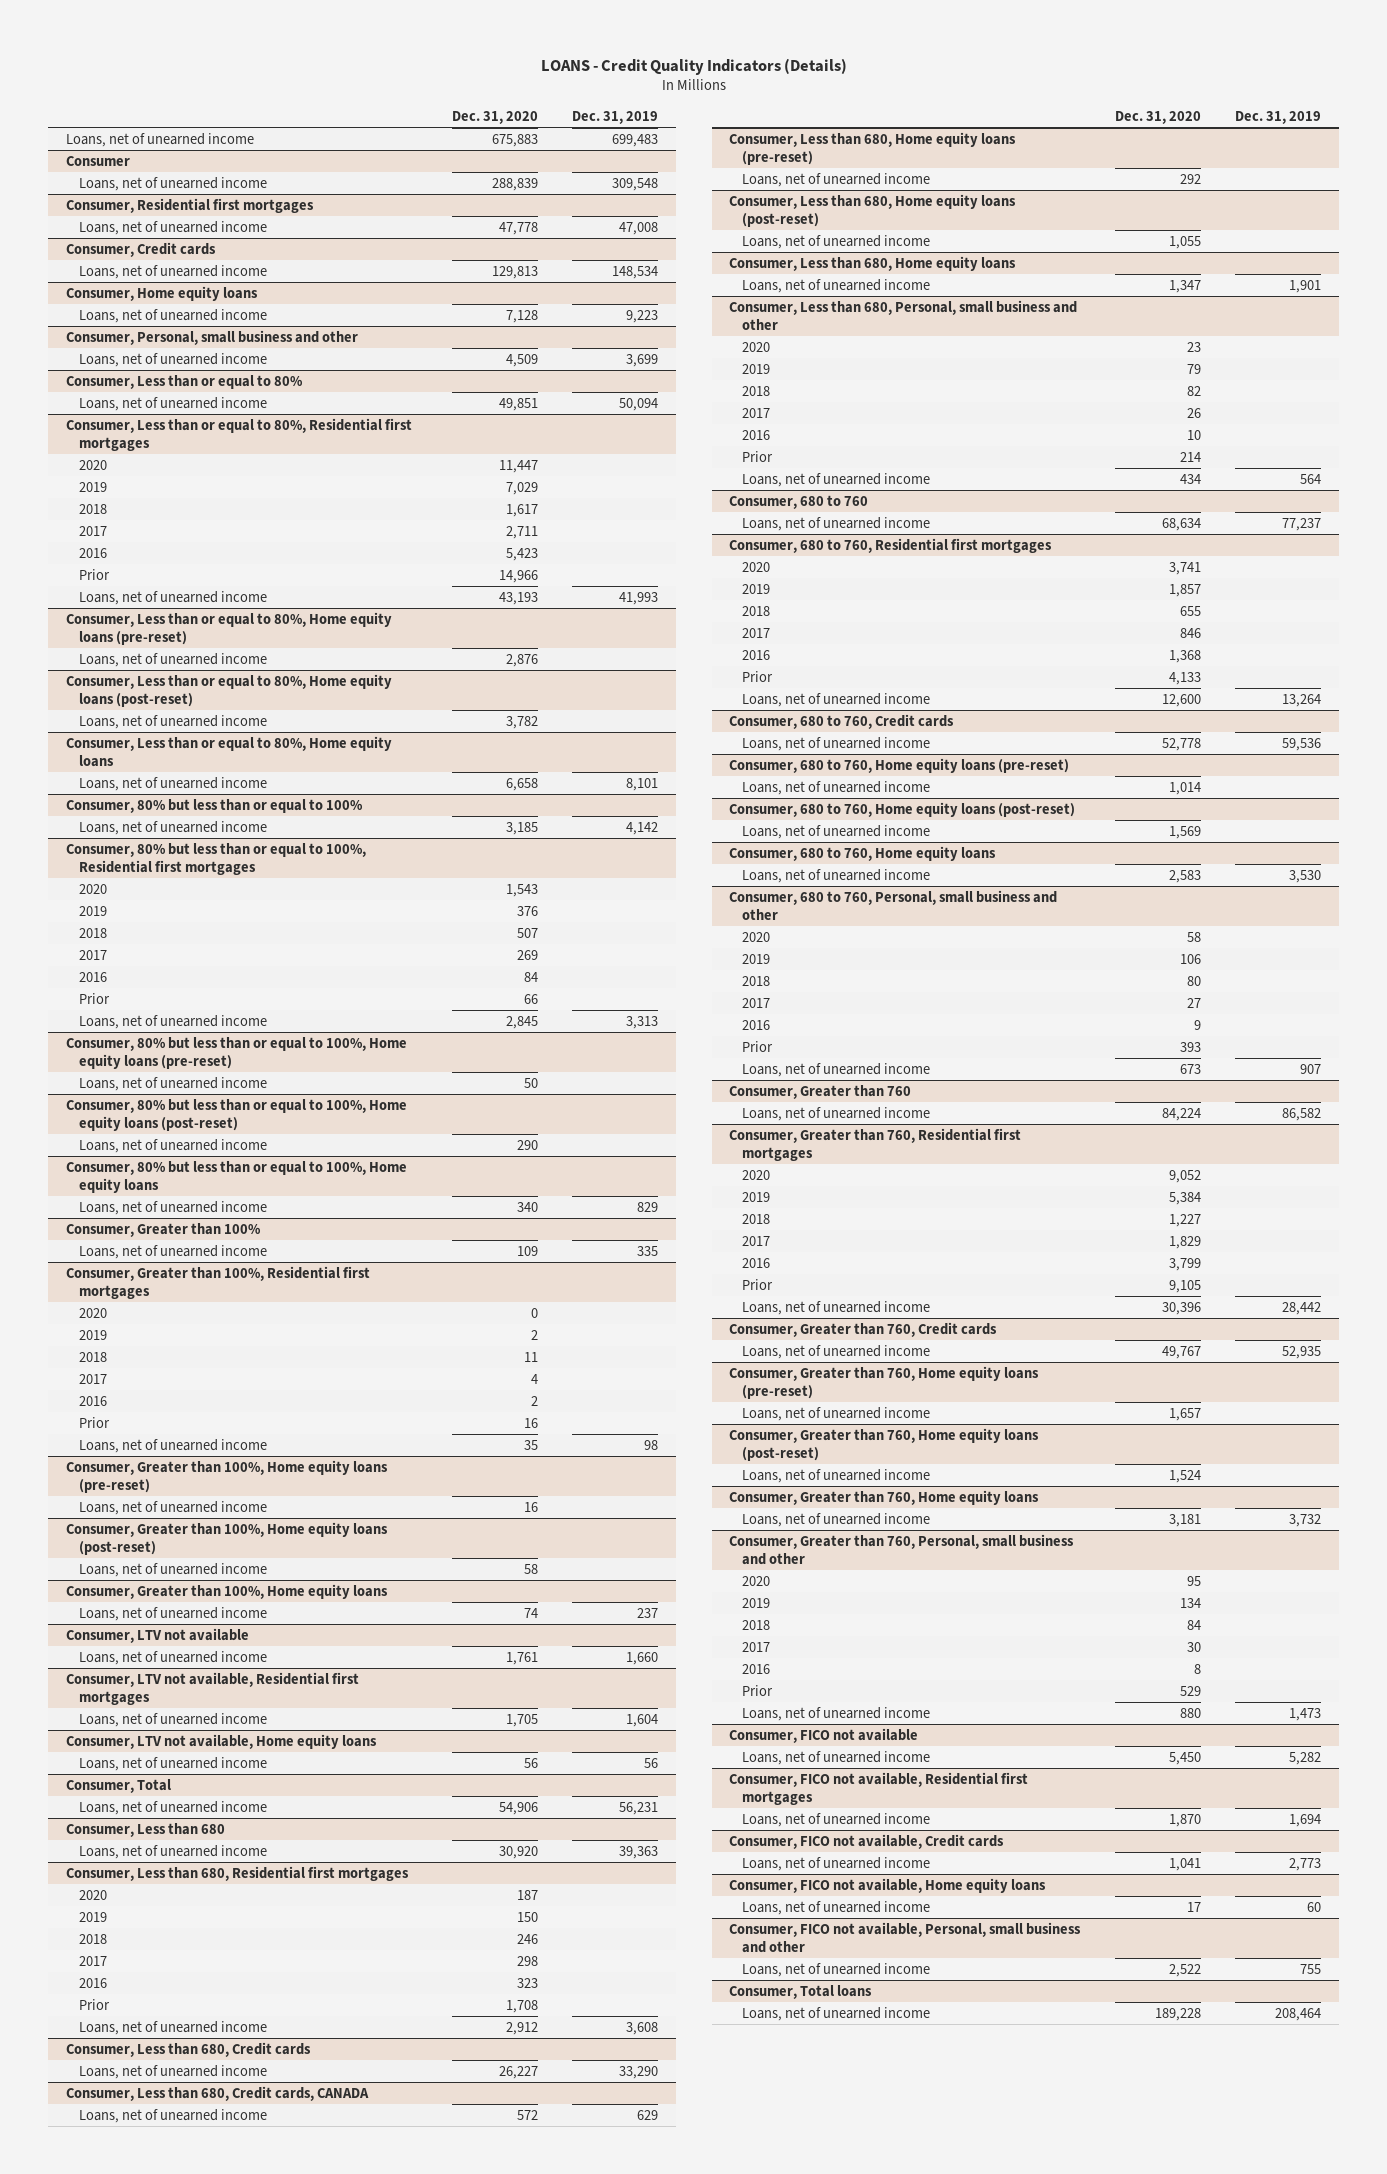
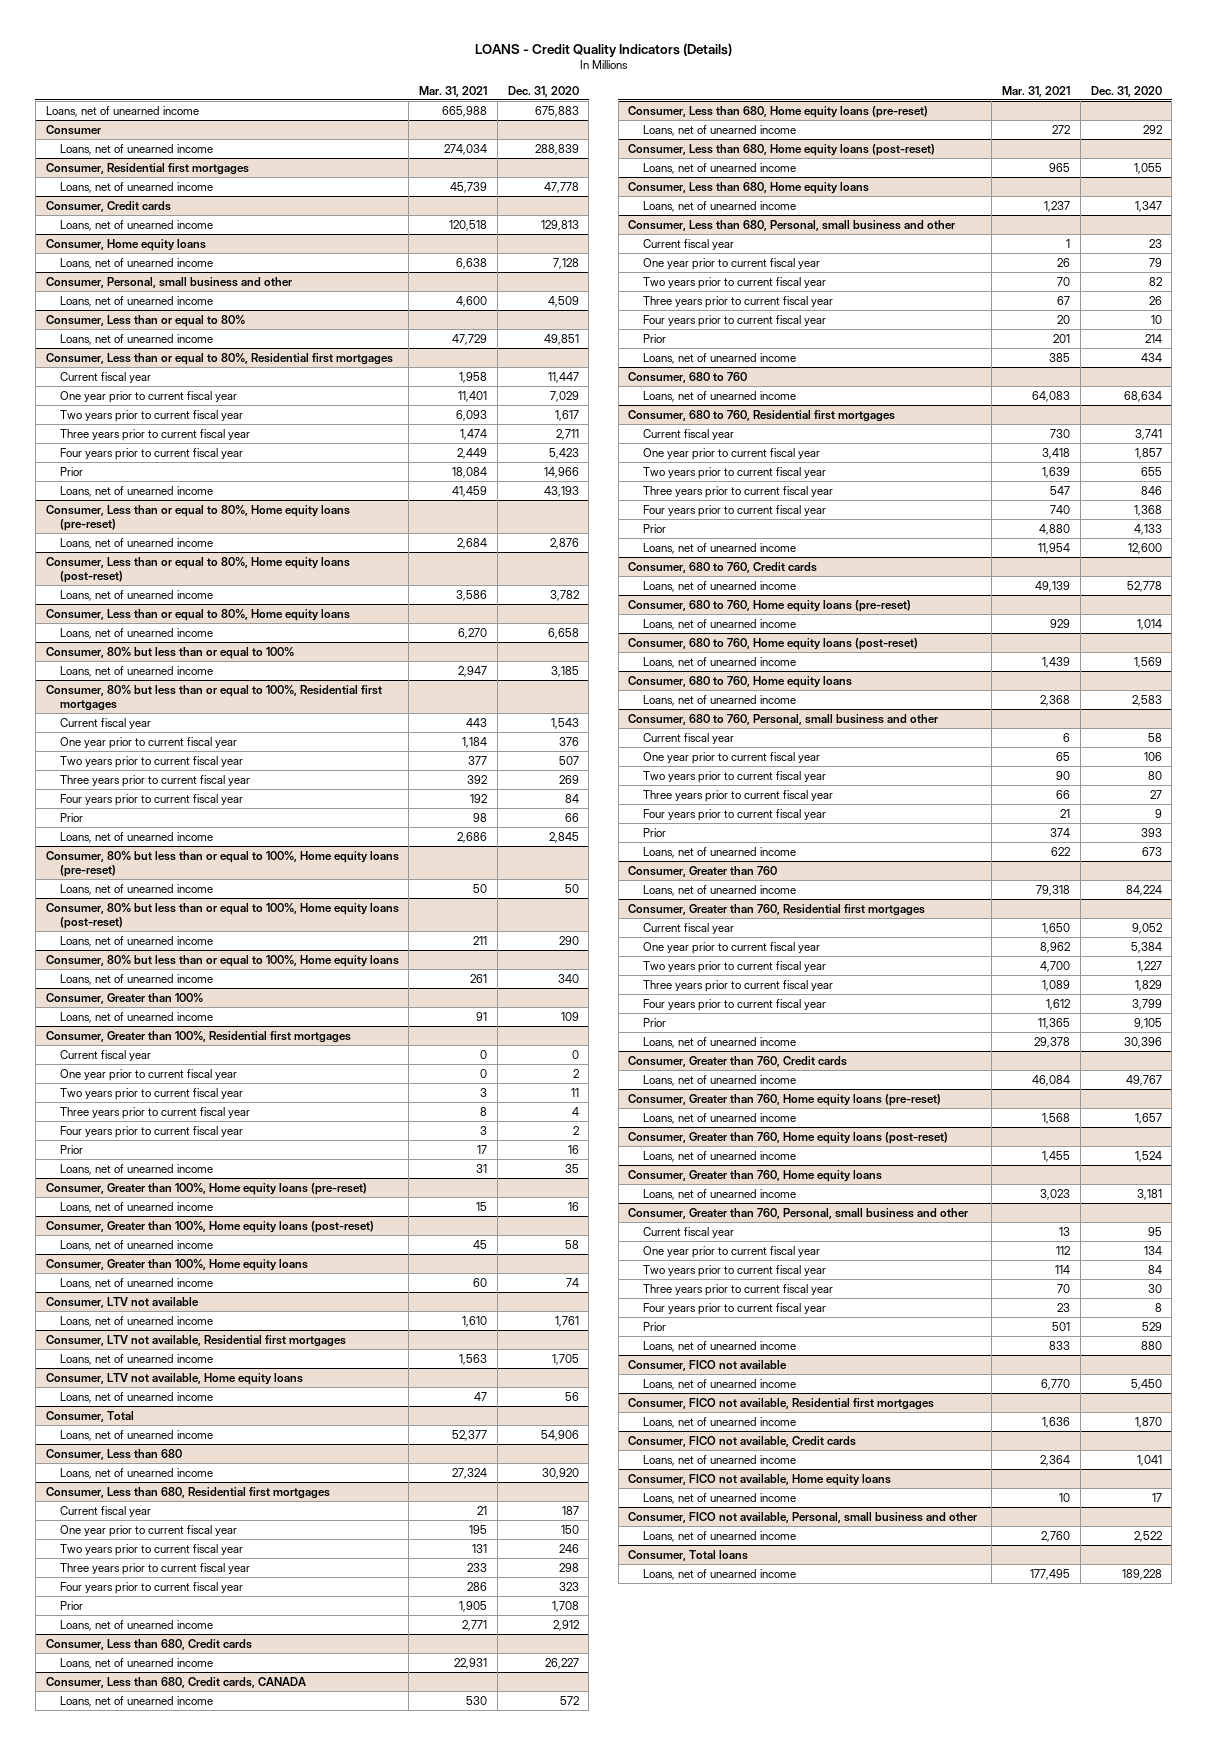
[572,110,659,124] Dec. 31, 2019 -> none
none -> [419,85,488,97] Mar. 31, 2021
[78,459,107,470] 2020 -> [60,371,152,383] Current fiscal year
[78,481,107,492] 2019 -> [60,390,238,403] One year prior to current fiscal year
[78,503,107,514] 2018 -> [60,409,244,422] Two years prior to current fiscal year
[78,525,107,536] 2017 -> [60,428,251,441] Three years prior to current fiscal year
[78,547,107,558] 2016 -> [60,447,244,460] Four years prior to current fiscal year
[78,883,107,894] 2020 -> [60,717,152,729] Current fiscal year
[78,905,107,916] 2019 -> [60,736,238,749] One year prior to current fiscal year
[78,927,107,938] 2018 -> [60,755,244,768] Two years prior to current fiscal year
[78,949,107,960] 2017 -> [60,774,251,787] Three years prior to current fiscal year
[78,971,107,982] 2016 -> [60,793,244,806] Four years prior to current fiscal year
[78,1307,107,1318] 2020 -> [60,1049,152,1061] Current fiscal year
[78,1329,107,1340] 2019 -> [60,1068,238,1081] One year prior to current fiscal year
[78,1351,107,1362] 2018 -> [60,1087,244,1100] Two years prior to current fiscal year
[78,1373,107,1384] 2017 -> [60,1106,251,1119] Three years prior to current fiscal year
[78,1395,107,1406] 2016 -> [60,1125,244,1138] Four years prior to current fiscal year
[78,1889,107,1900] 2020 -> [60,1505,152,1517] Current fiscal year
[78,1911,107,1922] 2019 -> [60,1524,238,1537] One year prior to current fiscal year
[78,1933,107,1944] 2018 -> [60,1543,244,1556] Two years prior to current fiscal year
[78,1955,107,1966] 2017 -> [60,1562,251,1575] Three years prior to current fiscal year
[78,1977,107,1988] 2016 -> [60,1581,244,1594] Four years prior to current fiscal year
[742,341,771,352] 2020 -> [643,238,735,250] Current fiscal year
[742,363,771,374] 2019 -> [643,257,821,270] One year prior to current fiscal year
[742,385,771,396] 2018 -> [643,276,827,289] Two years prior to current fiscal year
[742,407,771,418] 2017 -> [643,295,834,308] Three years prior to current fiscal year
[742,429,771,440] 2016 -> [643,314,827,327] Four years prior to current fiscal year
[742,561,771,572] 2020 -> [643,428,735,440] Current fiscal year
[742,583,771,594] 2019 -> [643,447,821,460] One year prior to current fiscal year
[742,605,771,616] 2018 -> [643,466,827,479] Two years prior to current fiscal year
[742,627,771,638] 2017 -> [643,485,834,498] Three years prior to current fiscal year
[742,649,771,660] 2016 -> [643,504,827,517] Four years prior to current fiscal year
[742,931,771,942] 2020 -> [643,732,735,744] Current fiscal year
[742,953,771,964] 2019 -> [643,751,821,764] One year prior to current fiscal year
[742,975,771,986] 2018 -> [643,770,827,783] Two years prior to current fiscal year
[742,997,771,1008] 2017 -> [643,789,834,802] Three years prior to current fiscal year
[742,1019,771,1030] 2016 -> [643,808,827,821] Four years prior to current fiscal year
[742,1169,771,1180] 2020 -> [643,922,735,934] Current fiscal year
[742,1191,771,1202] 2019 -> [643,941,821,954] One year prior to current fiscal year
[742,1213,771,1224] 2018 -> [643,960,827,973] Two years prior to current fiscal year
[742,1235,771,1246] 2017 -> [643,979,834,992] Three years prior to current fiscal year
[742,1257,771,1268] 2016 -> [643,998,827,1011] Four years prior to current fiscal year
[742,1575,771,1586] 2020 -> [643,1226,735,1238] Current fiscal year
[742,1597,771,1608] 2019 -> [643,1245,821,1258] One year prior to current fiscal year
[742,1619,771,1630] 2018 -> [643,1264,827,1277] Two years prior to current fiscal year
[742,1641,771,1652] 2017 -> [643,1283,834,1296] Three years prior to current fiscal year
[742,1663,771,1674] 2016 -> [643,1302,827,1315] Four years prior to current fiscal year

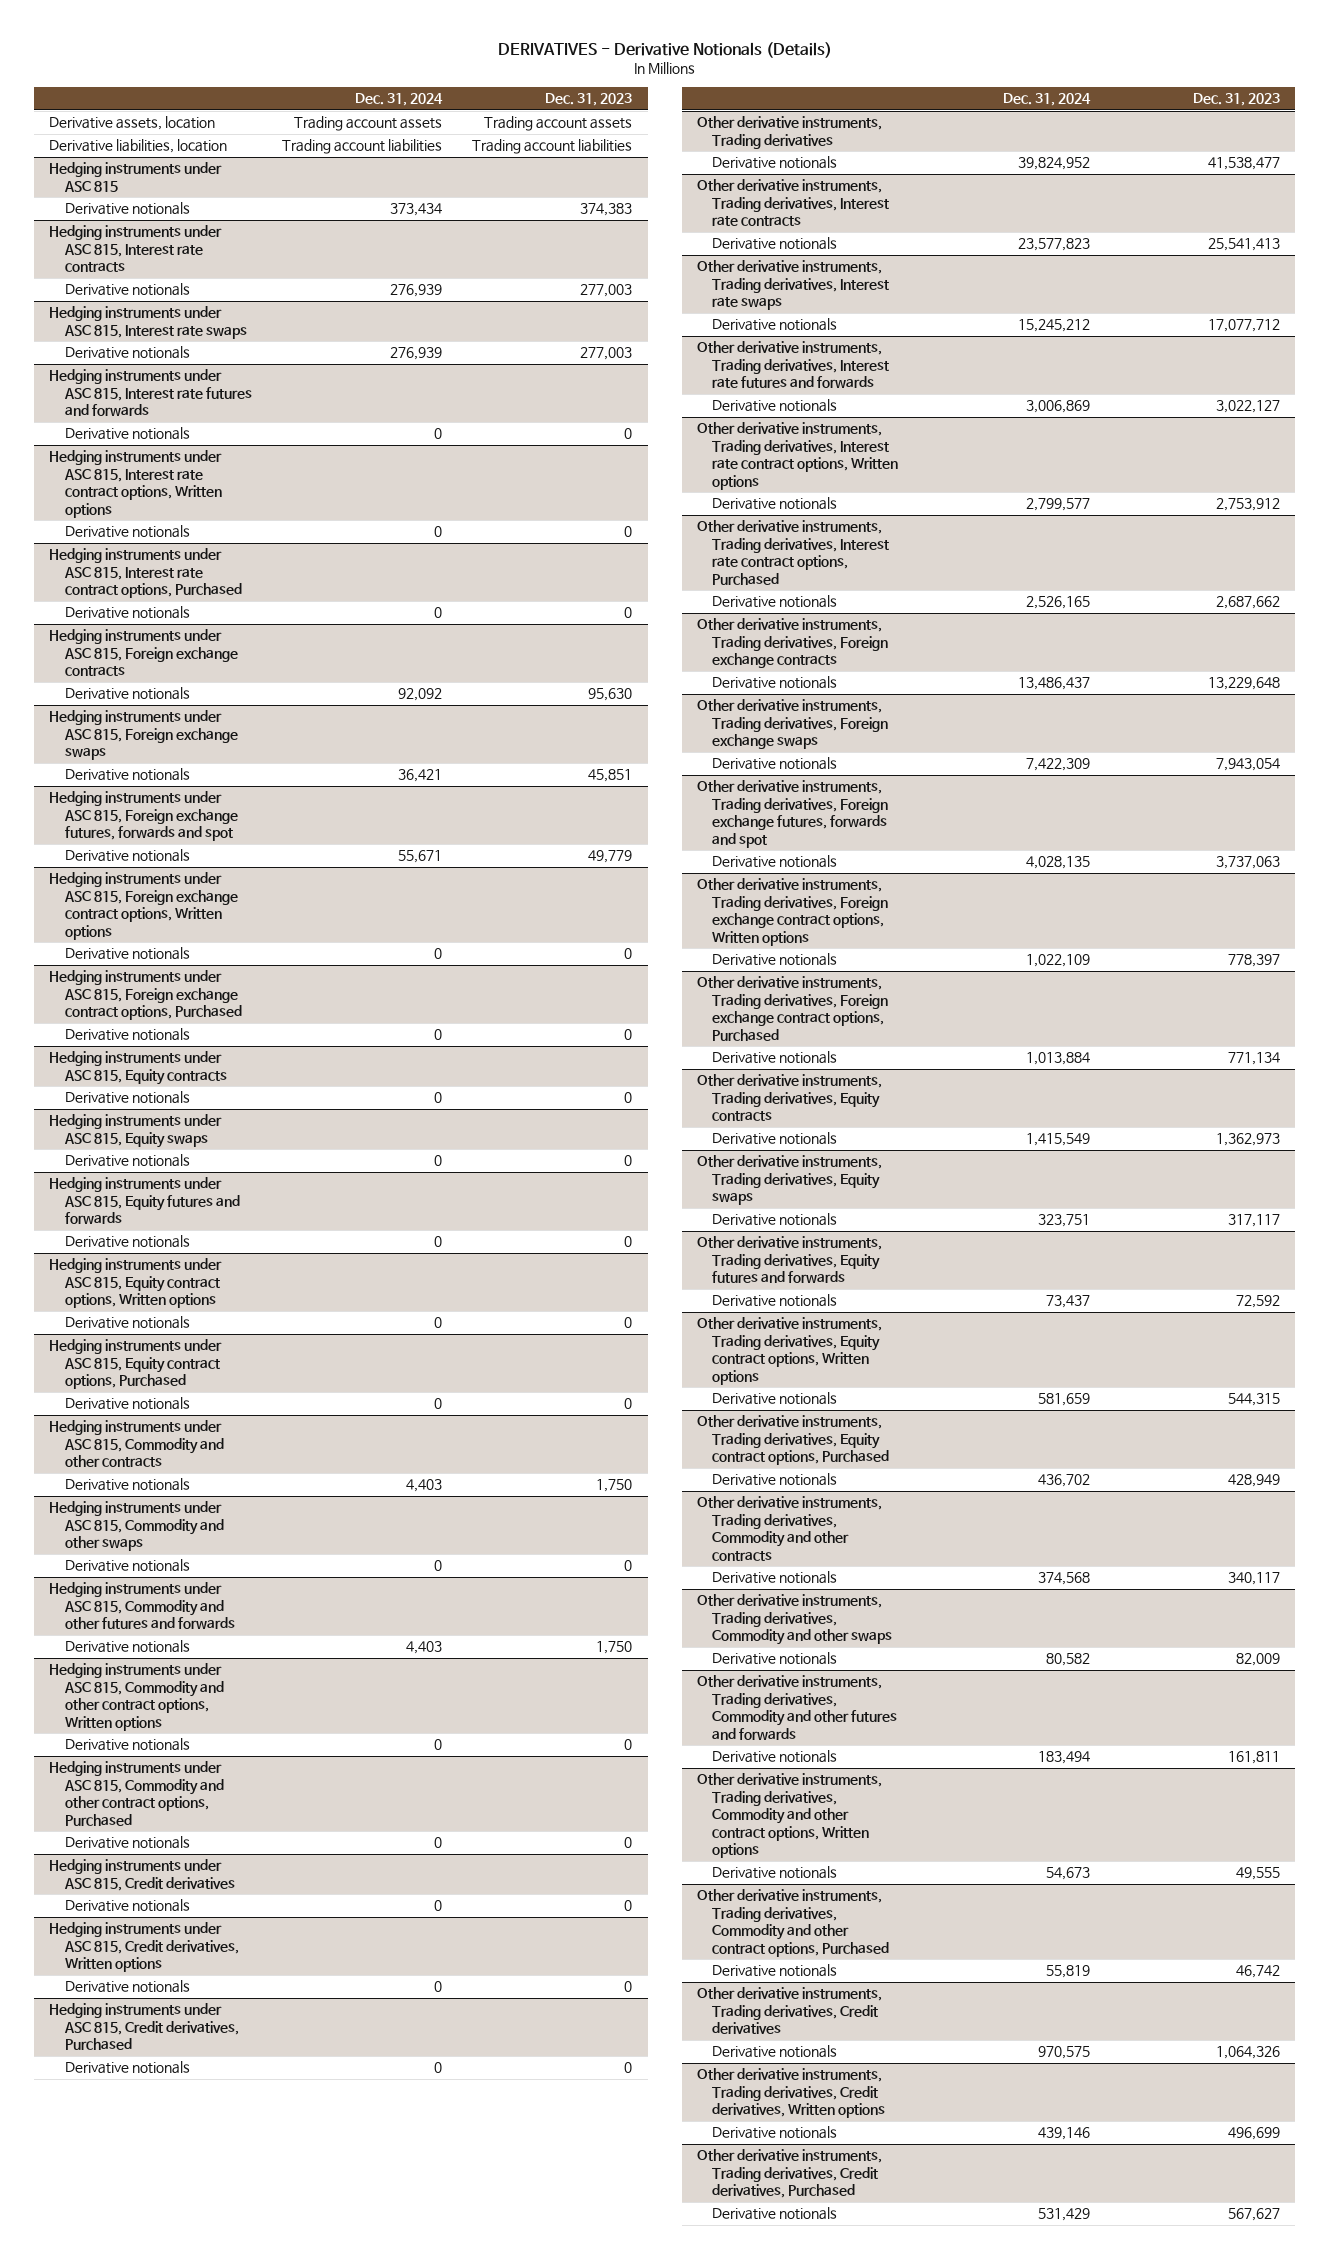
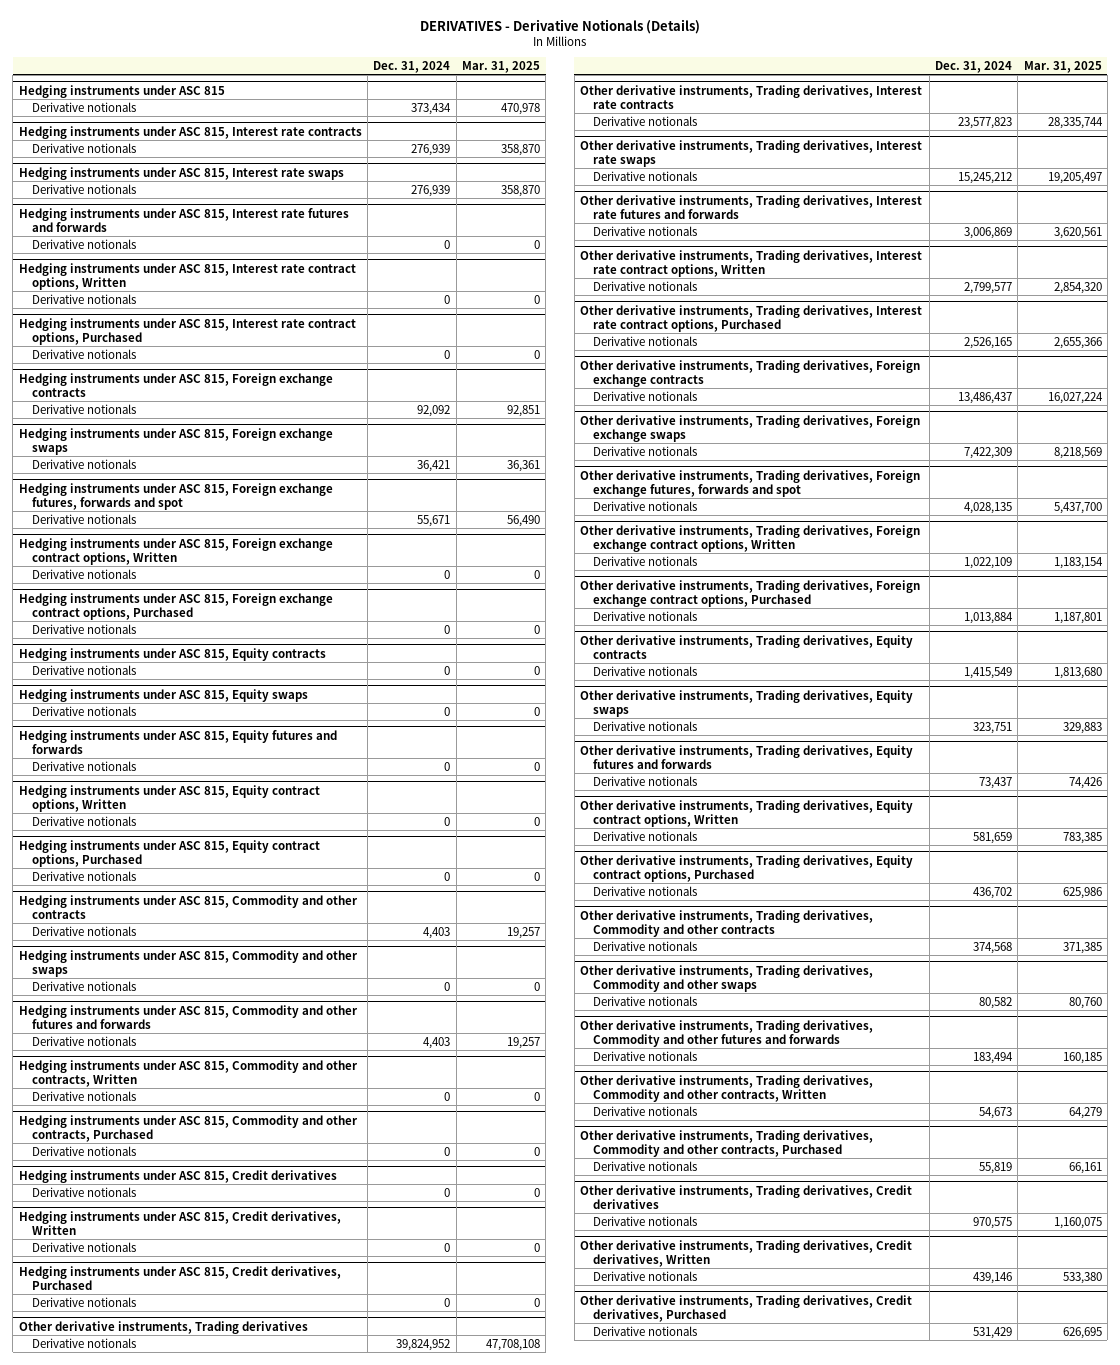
[545,93,633,107] Dec. 31, 2023 -> none
none -> [461,60,540,73] Mar. 31, 2025
[49,116,216,131] Derivative assets, location -> none
[49,139,228,154] Derivative liabilities, location -> none
[49,450,223,518] Hedging instruments under ASC 815, Interest rate contract options, Written options -> [18,262,356,290] Hedging instruments under ASC 815, Interest rate contract options, Written
[49,872,238,940] Hedging instruments under ASC 815, Foreign exchange contract options, Written options -> [18,537,333,565] Hedging instruments under ASC 815, Foreign exchange contract options, Written
[49,1258,223,1309] Hedging instruments under ASC 815, Equity contract options, Written options -> [18,784,320,812] Hedging instruments under ASC 815, Equity contract options, Written
[49,1663,224,1731] Hedging instruments under ASC 815, Commodity and other contract options, Written options -> [18,1059,358,1087] Hedging instruments under ASC 815, Commodity and other contracts, Written
[49,1761,224,1826] Hedging instruments under ASC 815, Commodity and other contract options, Purchased -> [18,1114,358,1142] Hedging instruments under ASC 815, Commodity and other contracts, Purchased
[49,1922,239,1973] Hedging instruments under ASC 815, Credit derivatives, Written options -> [18,1210,341,1235] Hedging instruments under ASC 815, Credit derivatives, Written
[696,422,899,490] Other derivative instruments, Trading derivatives, Interest rate contract options, Written options -> [580,249,923,277] Other derivative instruments, Trading derivatives, Interest rate contract options, Written
[696,878,889,946] Other derivative instruments, Trading derivatives, Foreign exchange contract options, Written options -> [580,524,921,552] Other derivative instruments, Trading derivatives, Foreign exchange contract options, Written
[696,1317,882,1385] Other derivative instruments, Trading derivatives, Equity contract options, Written options -> [580,799,914,827] Other derivative instruments, Trading derivatives, Equity contract options, Written
[696,1773,882,1859] Other derivative instruments, Trading derivatives, Commodity and other contract options, Written options -> [580,1074,874,1102] Other derivative instruments, Trading derivatives, Commodity and other contracts, Written
[696,1889,890,1957] Other derivative instruments, Trading derivatives, Commodity and other contract options, Purchased -> [580,1129,874,1157] Other derivative instruments, Trading derivatives, Commodity and other contracts, Purchased
[696,2068,886,2119] Other derivative instruments, Trading derivatives, Credit derivatives, Written options -> [580,1239,913,1267] Other derivative instruments, Trading derivatives, Credit derivatives, Written

